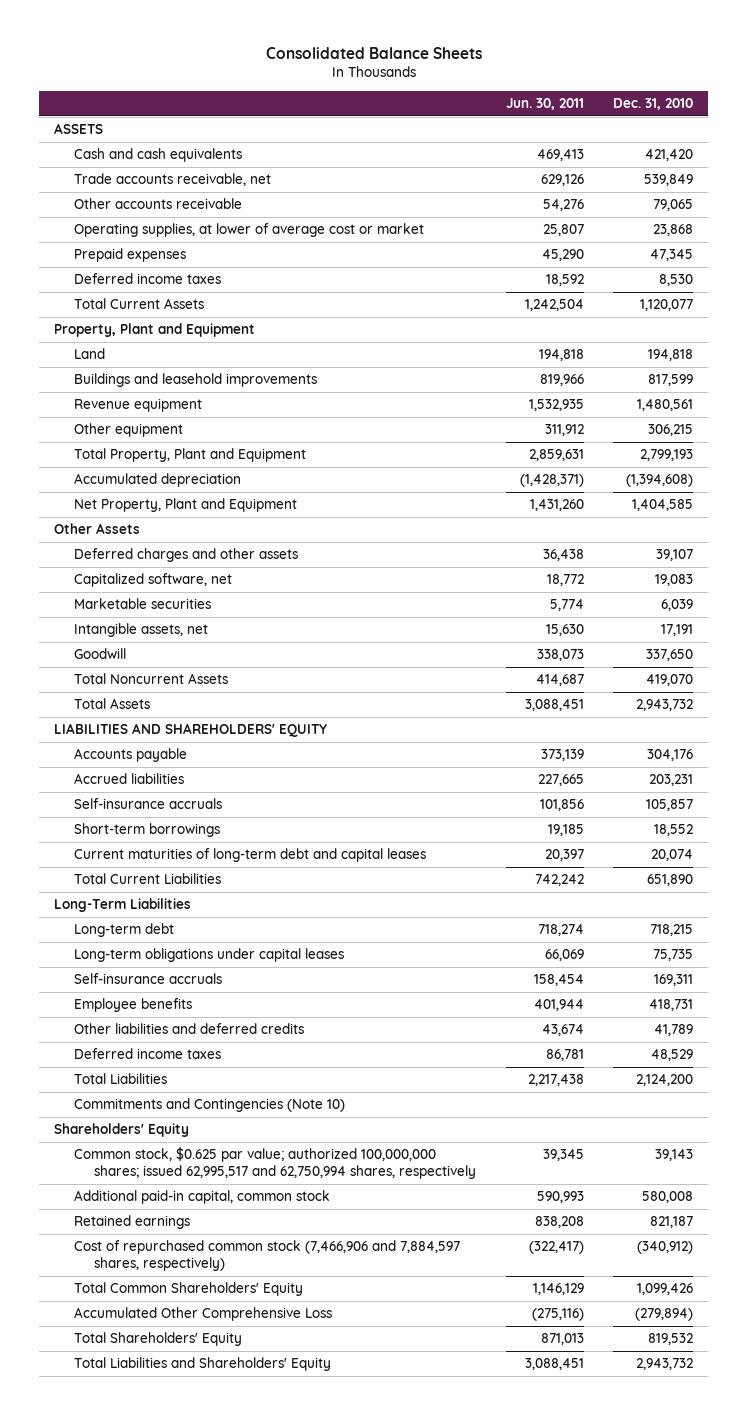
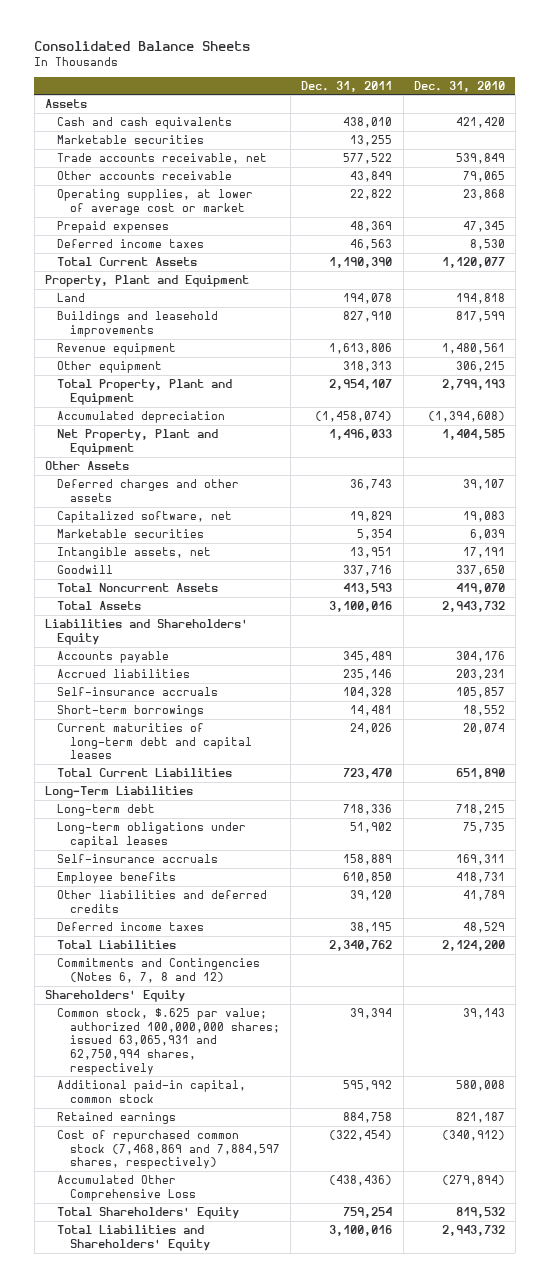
[505,98,584,111] Jun. 30, 2011 -> none
none -> [301,80,393,92] Dec. 31, 2011
[53,123,103,135] ASSETS -> [44,99,87,109] Assets
none -> [57,135,205,145] Marketable securities
[53,723,327,738] LIABILITIES AND SHAREHOLDERS' EQUITY -> [44,619,248,645] Liabilities and Shareholders' Equity
[73,1098,345,1113] Commitments and Contingencies (Note 10) -> [57,958,261,983] Commitments and Contingencies (Notes 6, 7, 8 and 12)
[73,1147,476,1179] Common stock, $0.625 par value; authorized 100,000,000 shares; issued 62,995,517 and 62,750,994 shares, respectively -> [57,1008,281,1075] Common stock, $.625 par value; authorized 100,000,000 shares; issued 63,065,931 and 62,750,994 shares, respectively
[73,1282,303,1297] Total Common Shareholders' Equity -> none
[73,1240,460,1271] Cost of repurchased common stock (7,466,906 and 7,884,597 shares, respectively) -> [57,1130,281,1170] Cost of repurchased common stock (7,468,869 and 7,884,597 shares, respectively)

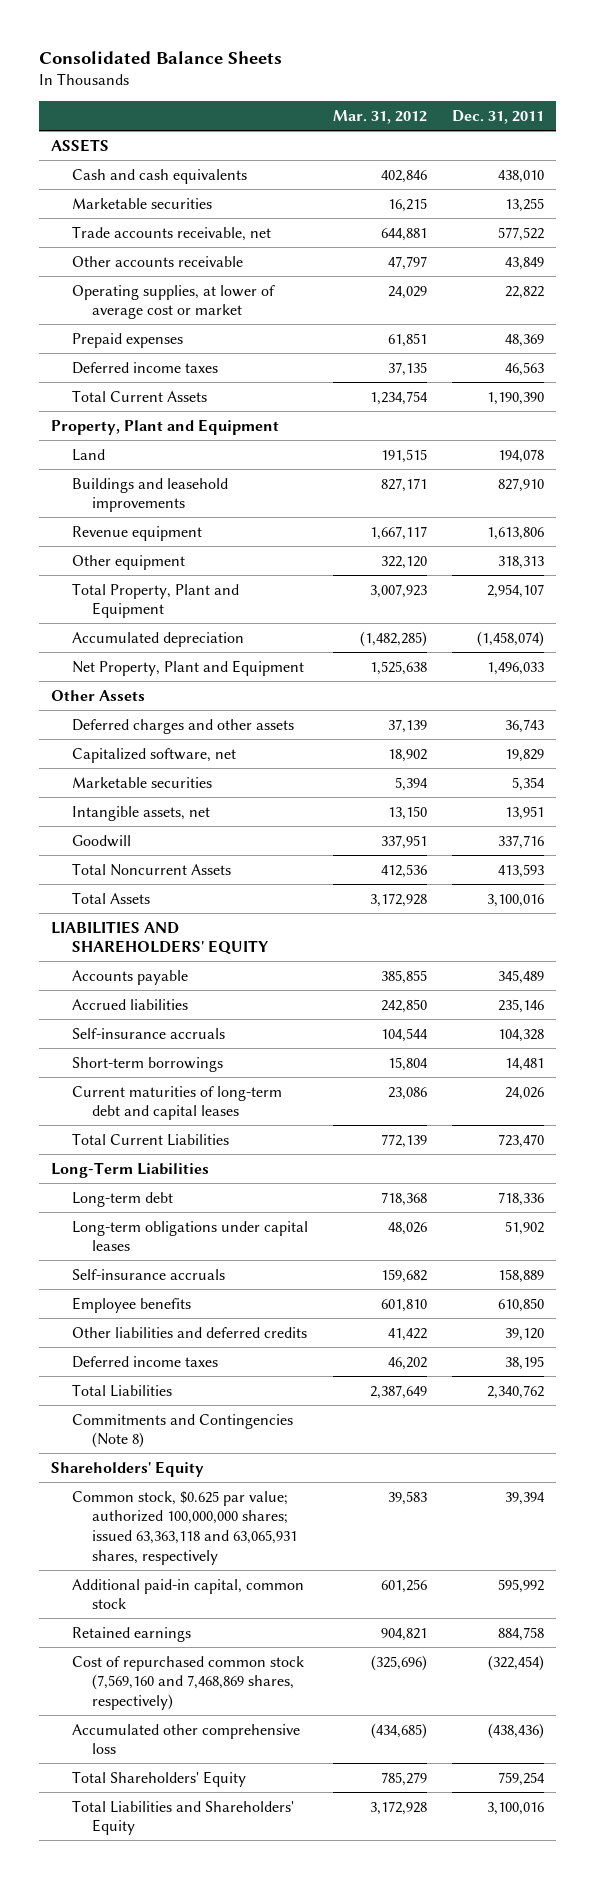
[413,80,505,92] Dec. 31, 2010 -> none
none -> [332,110,427,125] Mar. 31, 2012
[44,99,87,109] Assets -> [51,138,110,152] ASSETS
[44,619,248,645] Liabilities and Shareholders' Equity -> [51,920,269,956] LIABILITIES AND SHAREHOLDERS' EQUITY
[57,958,261,983] Commitments and Contingencies (Notes 6, 7, 8 and 12) -> [71,1413,293,1449] Commitments and Contingencies (Note 8)
[57,1008,281,1075] Common stock, $.625 par value; authorized 100,000,000 shares; issued 63,065,931 and 62,750,994 shares, respectively -> [71,1490,298,1565] Common stock, $0.625 par value; authorized 100,000,000 shares; issued 63,363,118 and 63,065,931 shares, respectively
[57,1130,281,1170] Cost of repurchased common stock (7,468,869 and 7,884,597 shares, respectively) -> [71,1655,304,1710] Cost of repurchased common stock (7,569,160 and 7,468,869 shares, respectively)
[57,1175,197,1201] Accumulated Other Comprehensive Loss -> [71,1723,300,1755] Accumulated other comprehensive loss

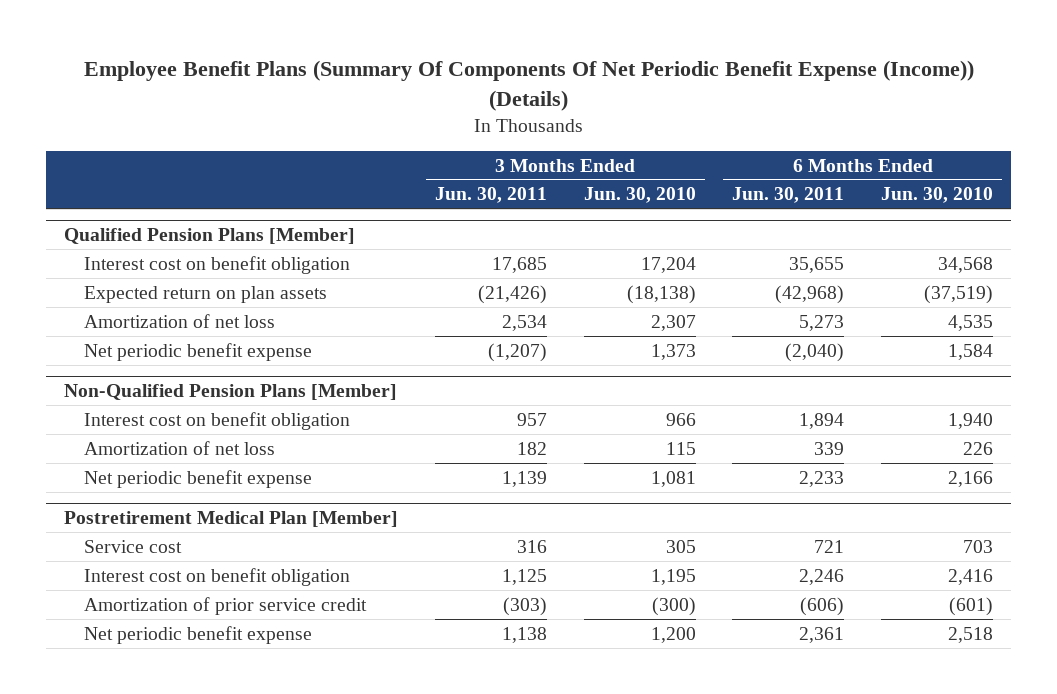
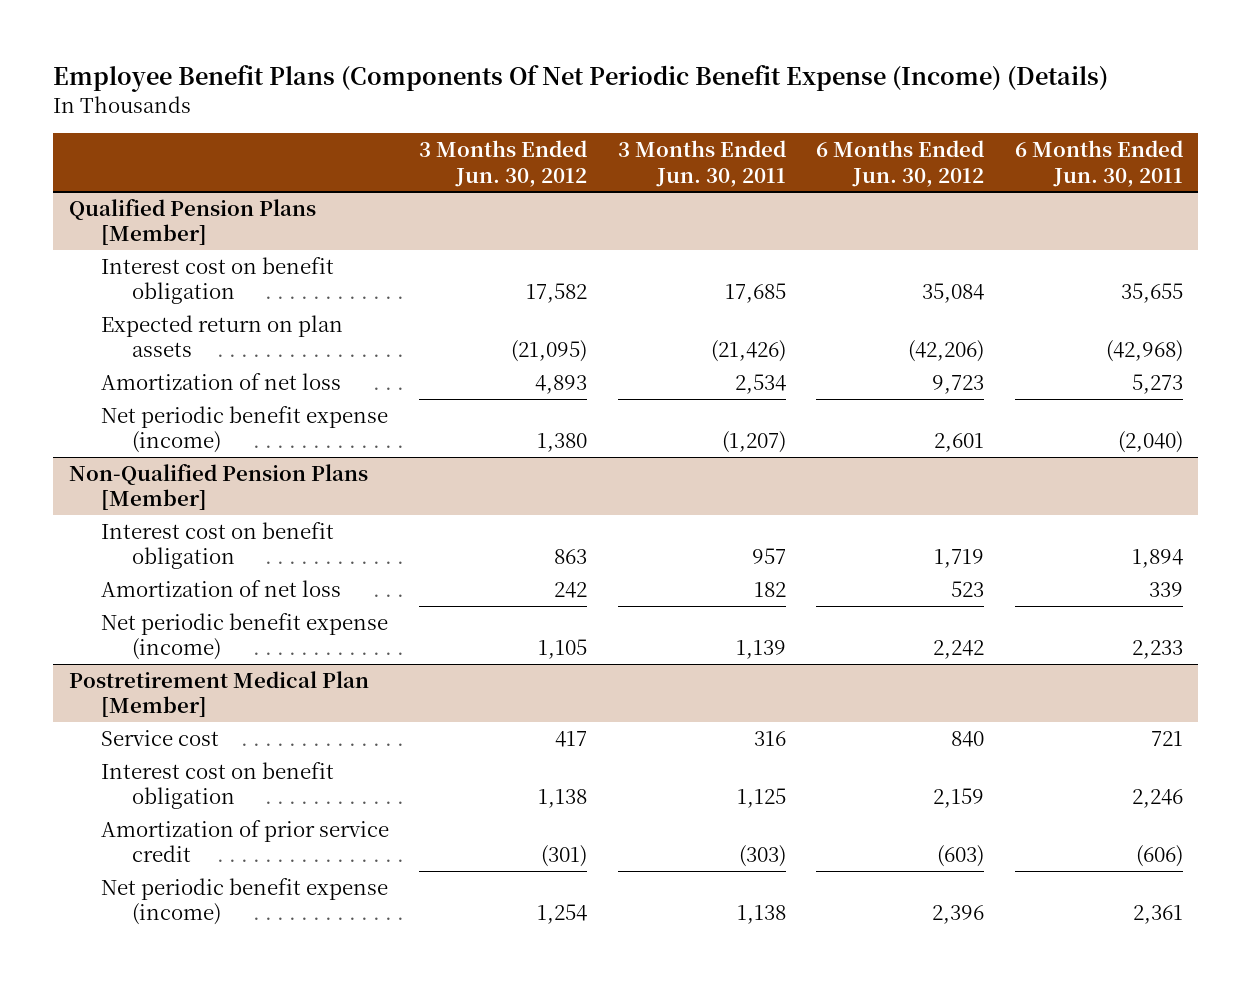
[83,59,974,111] Employee Benefit Plans (Summary Of Components Of Net Periodic Benefit Expense (Income)) (Details) -> [53,65,1109,93] Employee Benefit Plans (Components Of Net Periodic Benefit Expense (Income) (Details)
[583,187,696,204] Jun. 30, 2010 -> none
[880,187,993,204] Jun. 30, 2010 -> none
none -> [419,140,588,187] 3 Months Ended Jun. 30, 2012
none -> [816,140,985,187] 6 Months Ended Jun. 30, 2012
[84,342,313,361] Net periodic benefit expense -> [100,405,388,454] Net periodic benefit expense (income)
[84,469,313,488] Net periodic benefit expense -> [100,612,388,661] Net periodic benefit expense (income)
[84,625,313,644] Net periodic benefit expense -> [100,877,388,926] Net periodic benefit expense (income)

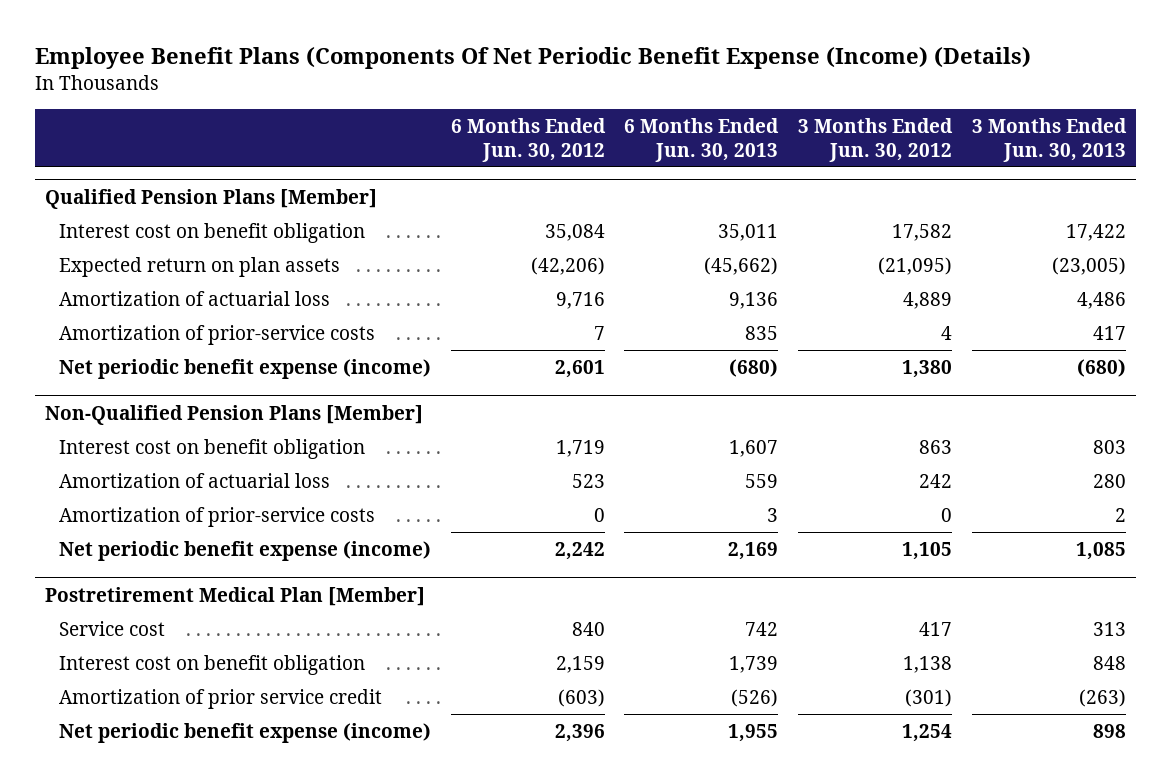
[617,140,786,187] 3 Months Ended Jun. 30, 2011 -> none
[1014,140,1183,187] 6 Months Ended Jun. 30, 2011 -> none
none -> [624,117,780,162] 6 Months Ended Jun. 30, 2013
none -> [971,117,1127,162] 3 Months Ended Jun. 30, 2013
[100,372,341,390] Amortization of net loss -> [58,290,330,306] Amortization of actuarial loss
[535,374,588,394] 4,893 -> [903,291,953,309] 4,889
[932,374,985,394] 9,723 -> [555,291,605,309] 9,716
none -> [58,324,375,345] Amortization of prior-service costs
[100,579,341,597] Amortization of net loss -> [58,472,330,488] Amortization of actuarial loss
none -> [58,506,375,527] Amortization of prior-service costs

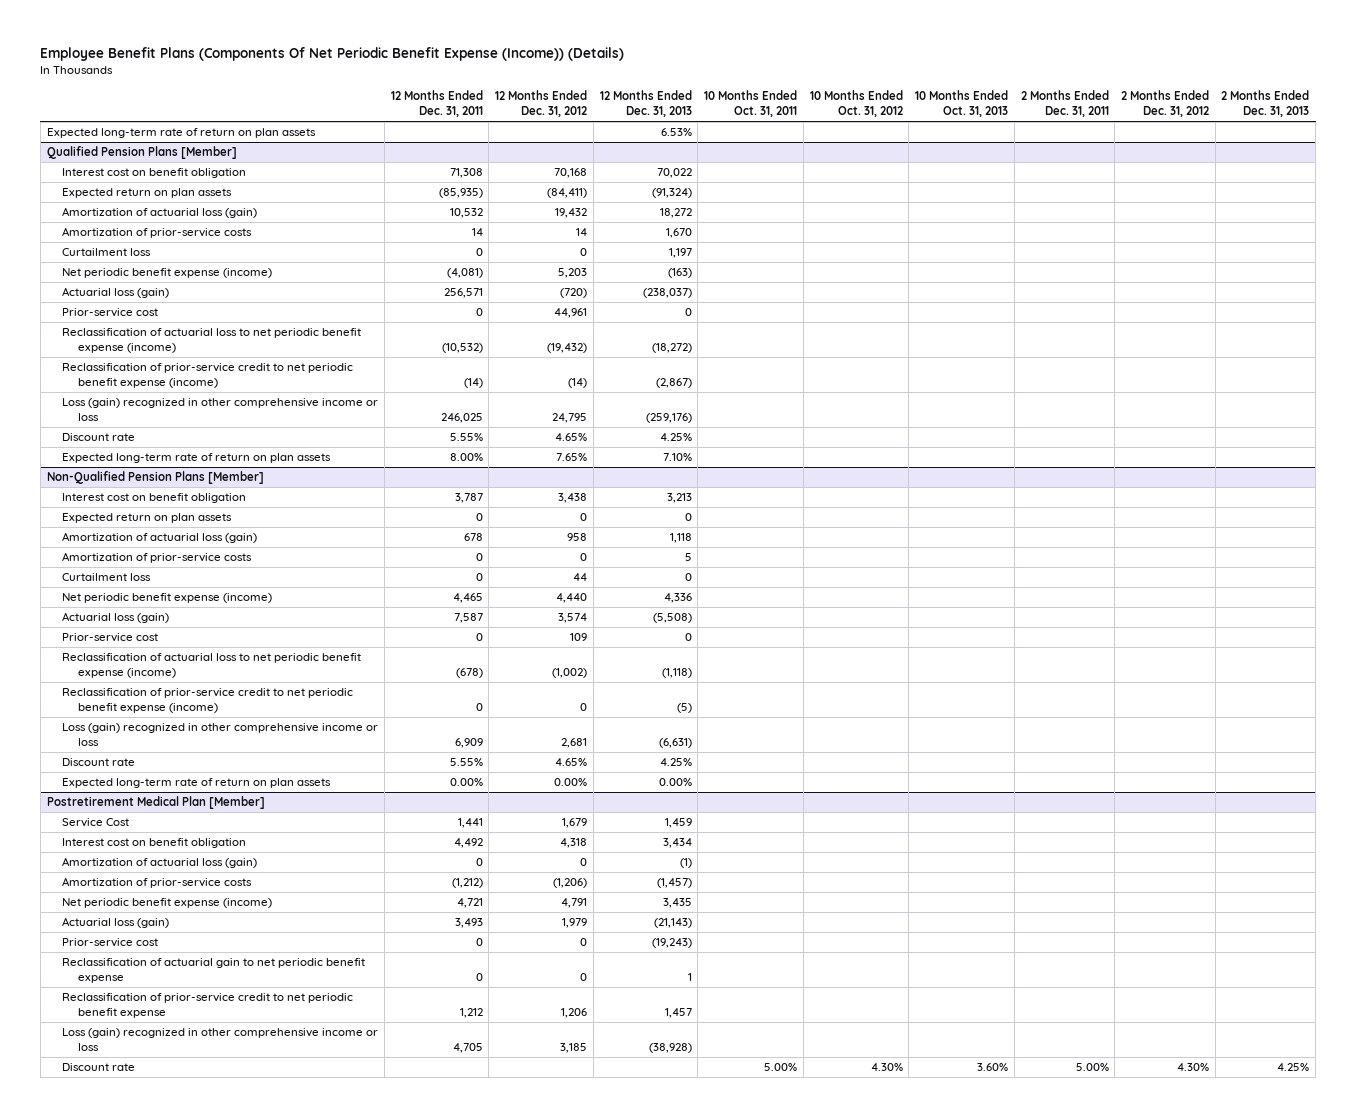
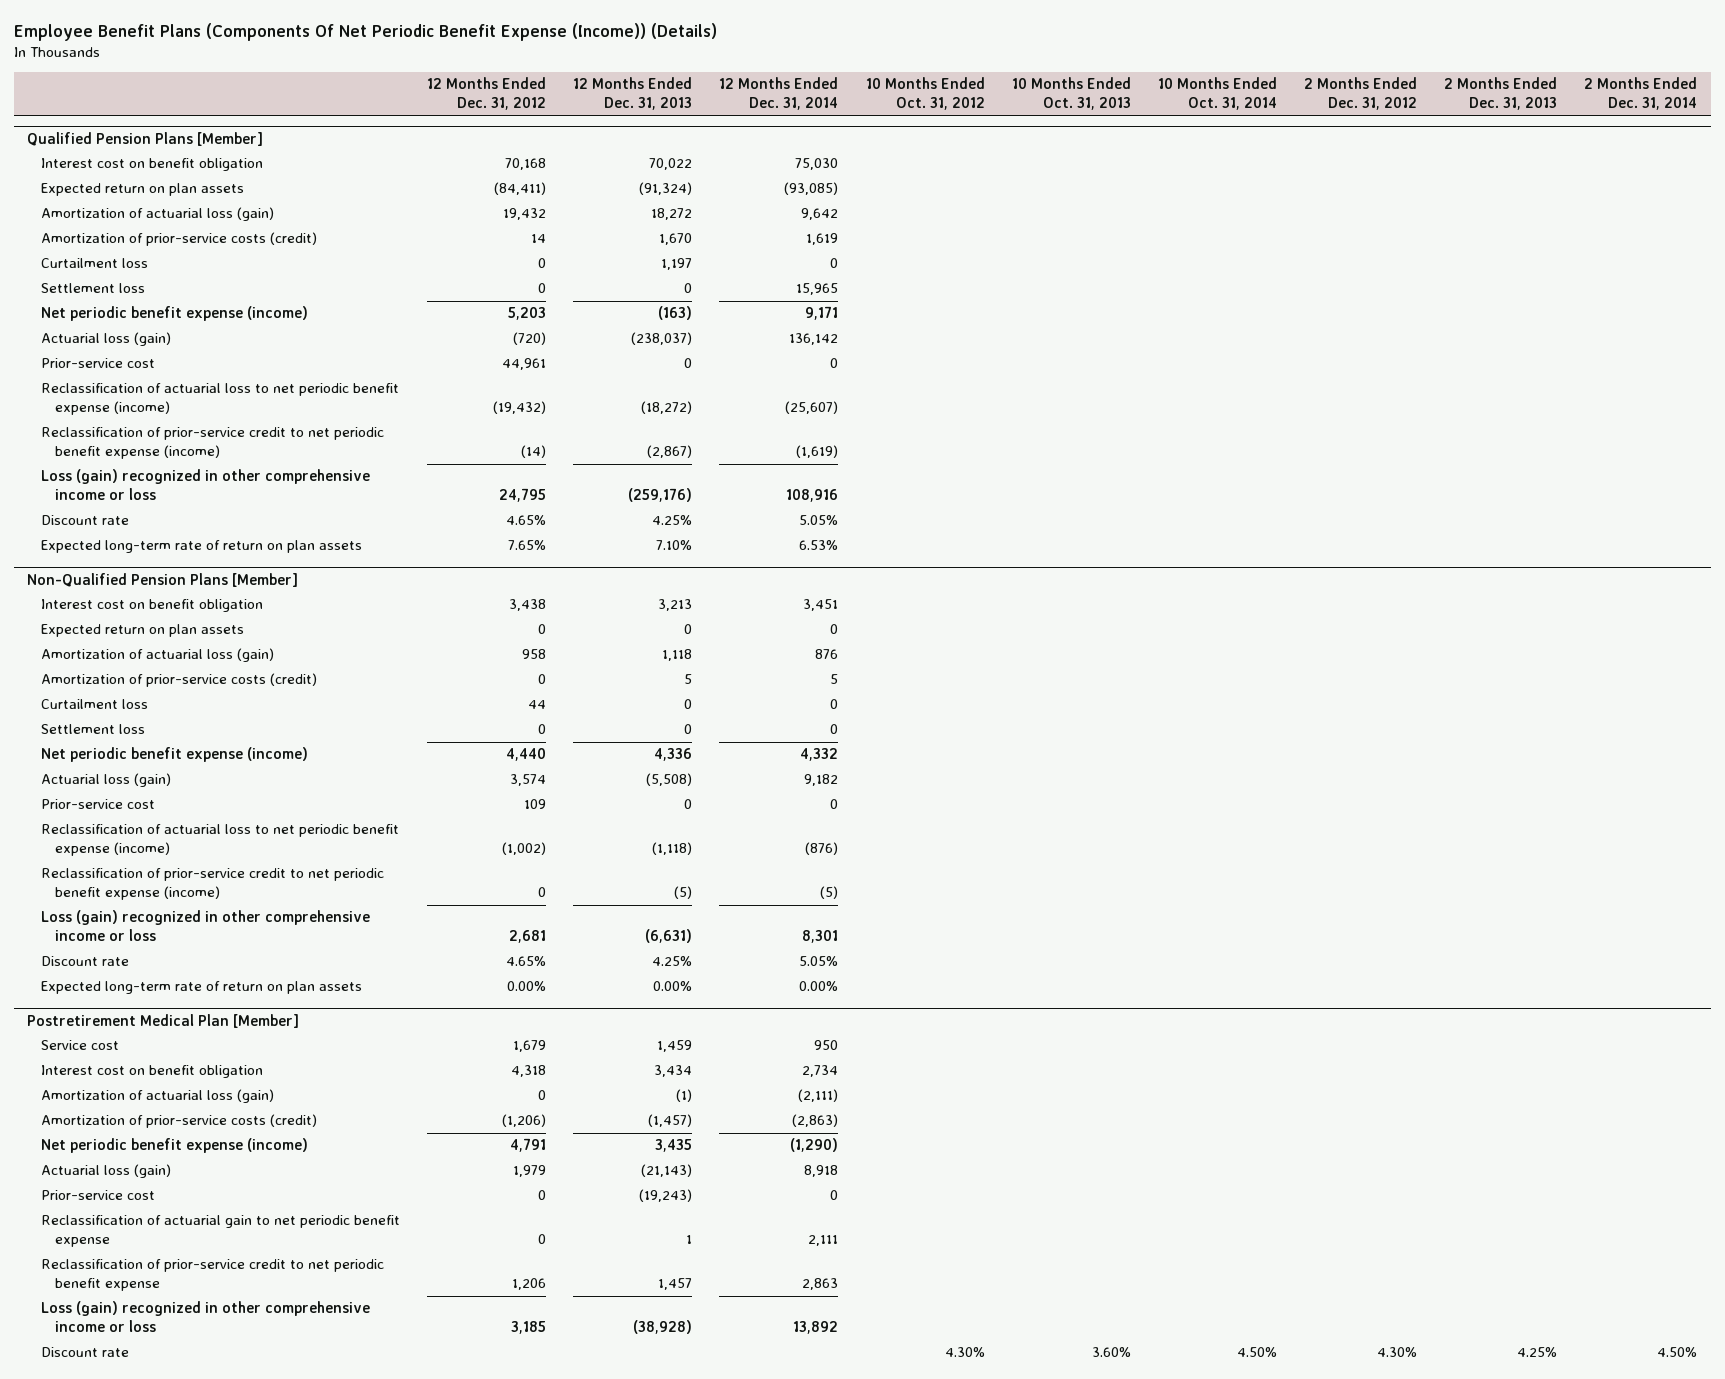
[390,90,483,118] 12 Months Ended Dec. 31, 2011 -> none
[704,90,798,118] 10 Months Ended Oct. 31, 2011 -> none
[1020,90,1109,118] 2 Months Ended Dec. 31, 2011 -> none
none -> [719,77,839,111] 12 Months Ended Dec. 31, 2014
none -> [1157,77,1277,111] 10 Months Ended Oct. 31, 2014
none -> [1584,77,1698,111] 2 Months Ended Dec. 31, 2014
[46,128,316,139] Expected long-term rate of return on plan assets -> none
[62,227,253,239] Amortization of prior-service costs -> [40,232,317,247] Amortization of prior-service costs (credit)
none -> [40,283,145,294] Settlement loss
[62,552,253,564] Amortization of prior-service costs -> [40,673,317,688] Amortization of prior-service costs (credit)
none -> [40,724,145,735] Settlement loss
[62,818,130,828] Service Cost -> [40,1040,119,1051] Service cost
[62,877,253,889] Amortization of prior-service costs -> [40,1114,317,1129] Amortization of prior-service costs (credit)

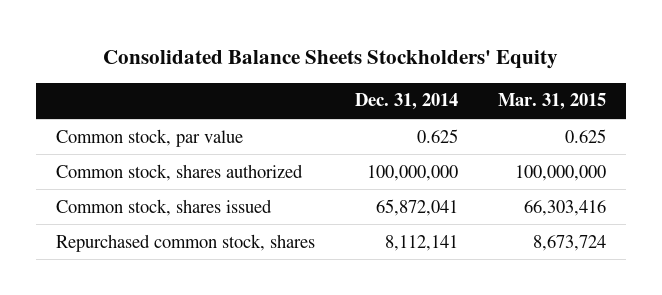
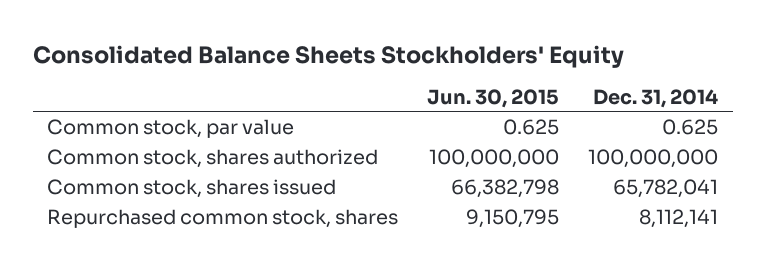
[497,93,606,111] Mar. 31, 2015 -> none
none -> [427,88,560,108] Jun. 30, 2015
[375,198,458,216] 65,872,041 -> [613,178,719,198] 65,782,041

